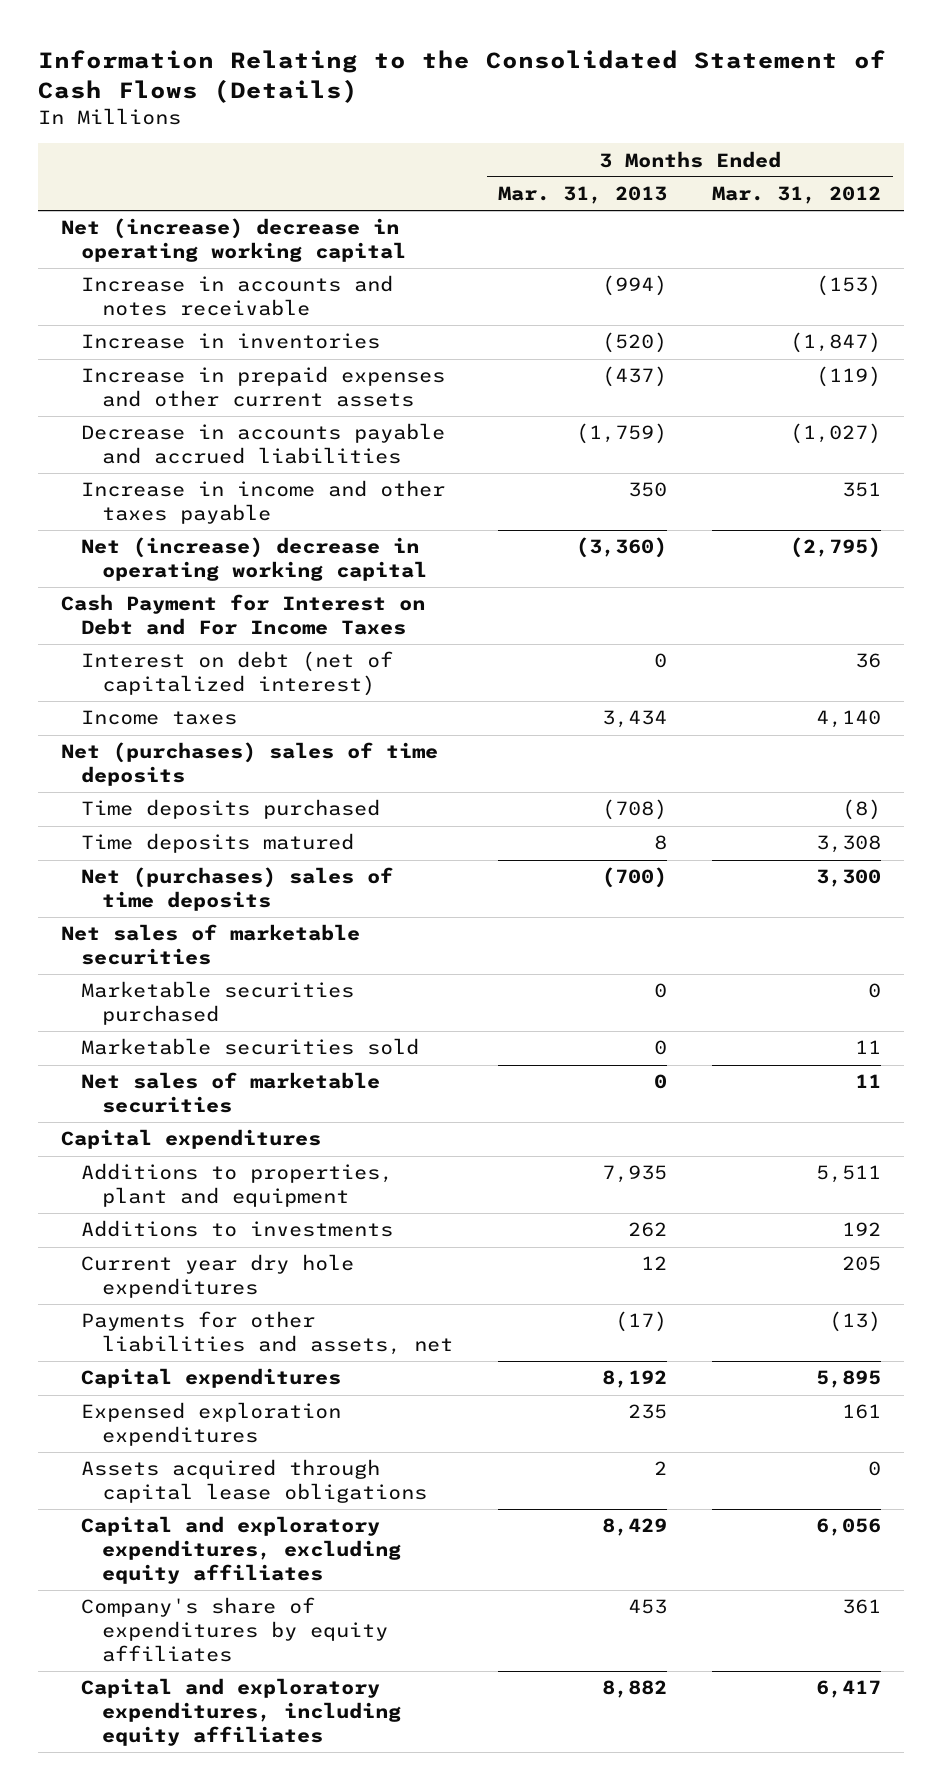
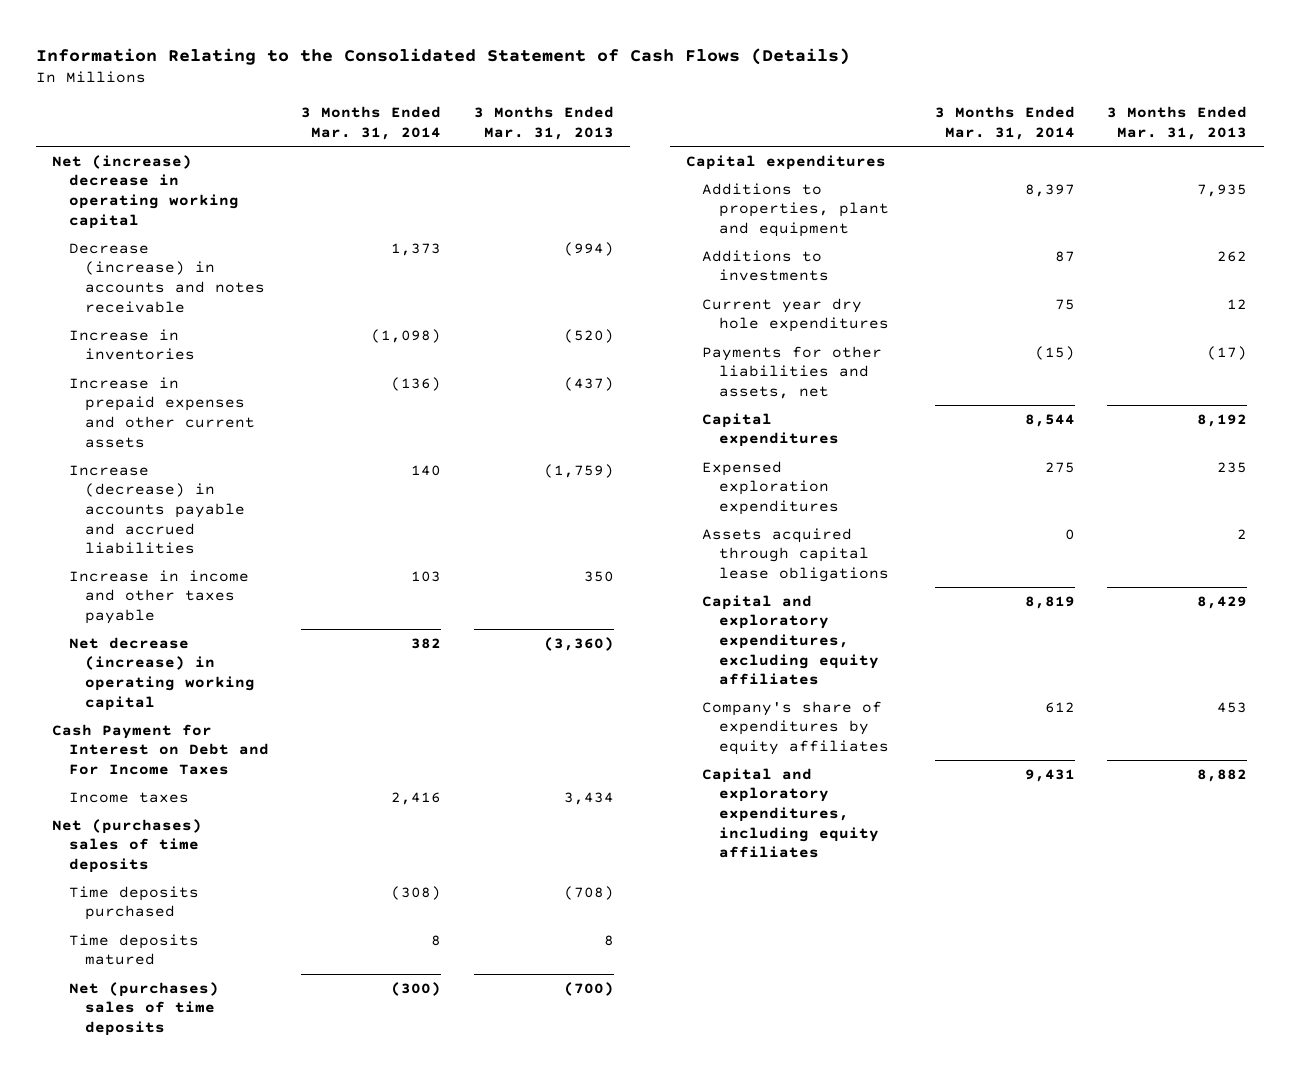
[712,186,882,205] Mar. 31, 2012 -> none
none -> [301,106,442,140] 3 Months Ended Mar. 31, 2014
[81,275,394,317] Increase in accounts and notes receivable -> [68,242,265,313] Decrease (increase) in accounts and notes receivable
[81,423,446,465] Decrease in accounts payable and accrued liabilities -> [68,464,245,555] Increase (decrease) in accounts payable and accrued liabilities
[81,537,427,582] Net (increase) decrease in operating working capital -> [68,636,255,711] Net decrease (increase) in operating working capital
[81,651,394,697] Interest on debt (net of capitalized interest) -> none
[60,924,360,966] Net sales of marketable securities -> none
[81,981,355,1026] Marketable securities purchased -> none
[81,1038,420,1056] Marketable securities sold -> none
[81,1072,381,1114] Net sales of marketable securities -> none

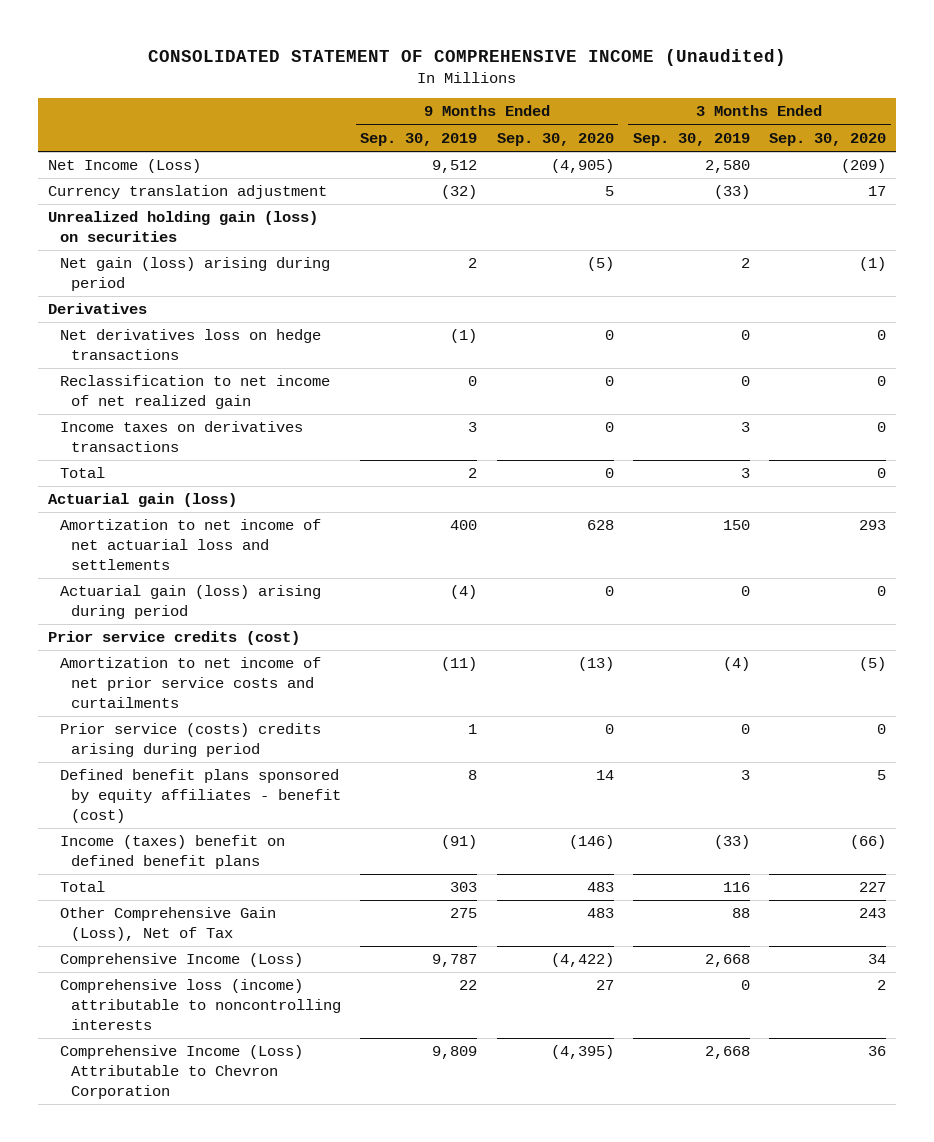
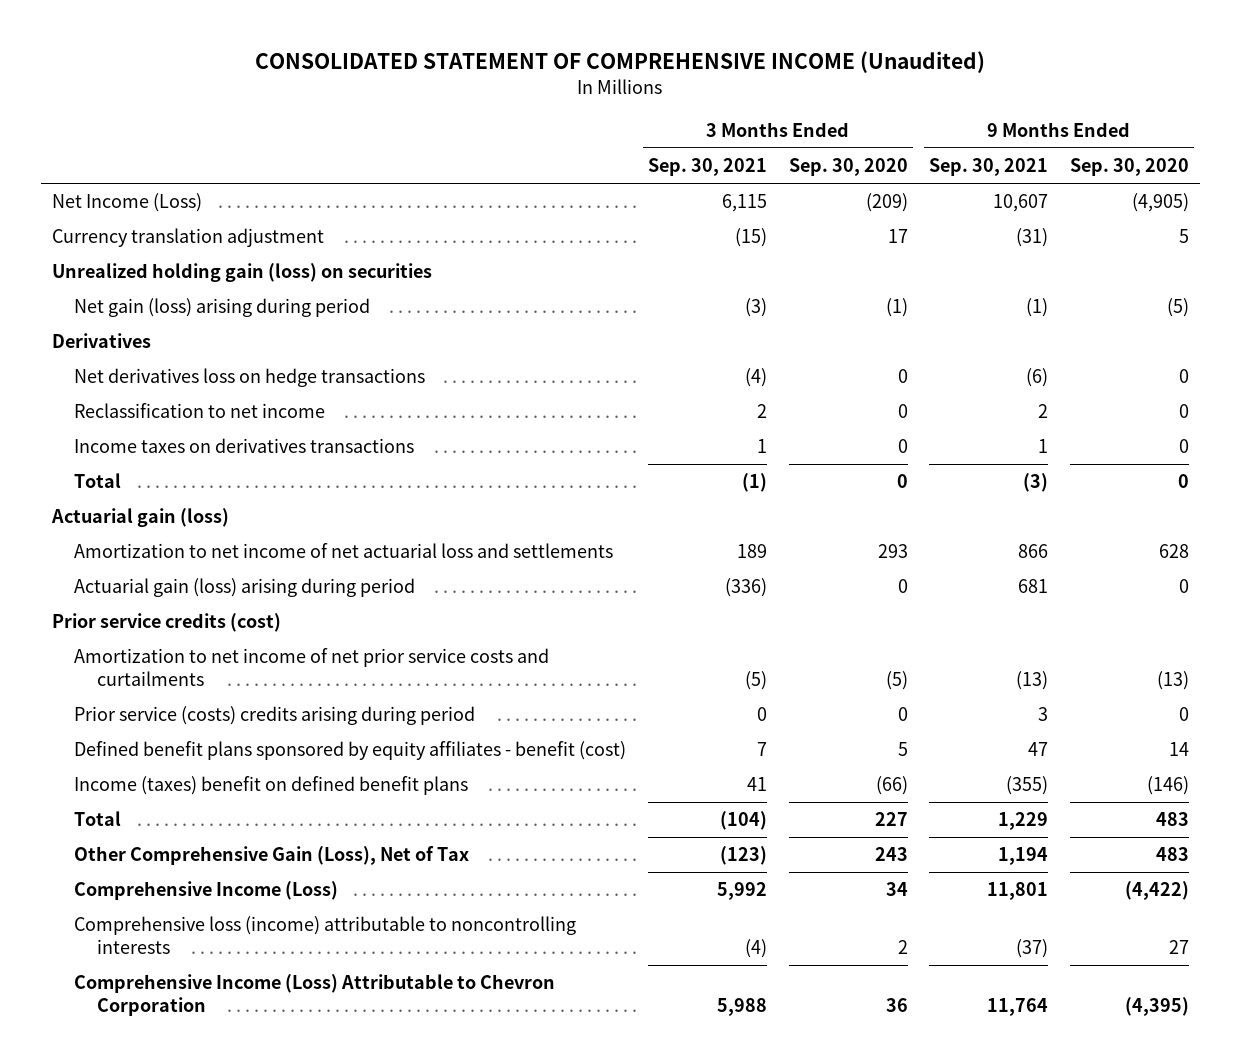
[360,132,478,146] Sep. 30, 2019 -> none
[632,132,750,146] Sep. 30, 2019 -> none
none -> [648,158,768,177] Sep. 30, 2021
none -> [929,158,1049,177] Sep. 30, 2021
[59,375,330,410] Reclassification to net income of net realized gain -> [74,403,326,419] Reclassification to net income

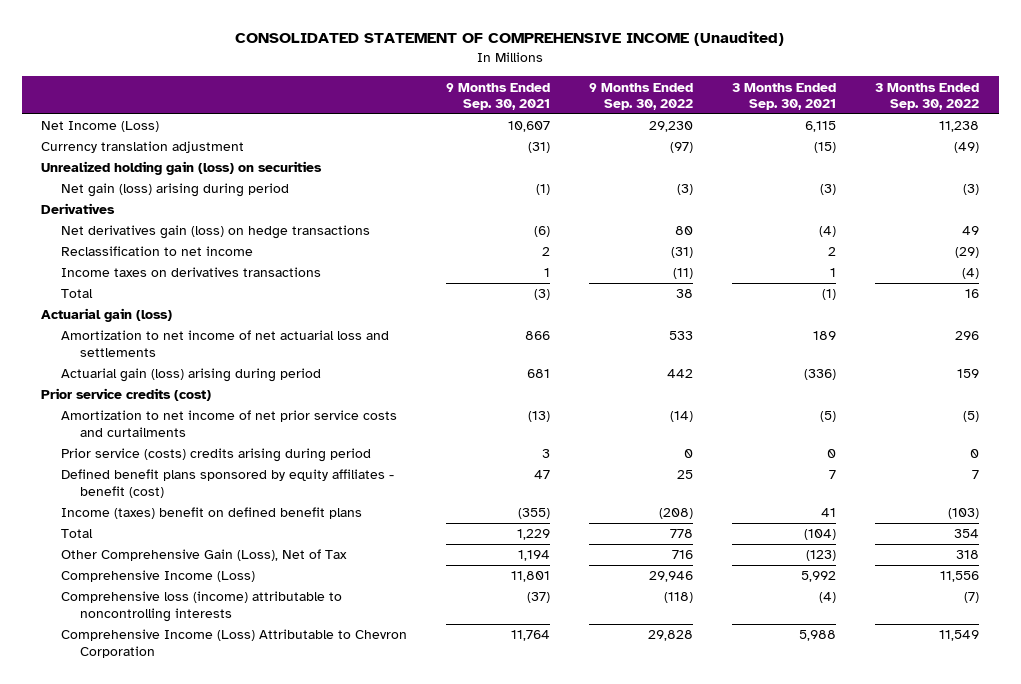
[788,158,908,177] Sep. 30, 2020 -> none
[1070,158,1190,177] Sep. 30, 2020 -> none
none -> [588,82,693,111] 9 Months Ended Sep. 30, 2022
none -> [875,82,980,111] 3 Months Ended Sep. 30, 2022
[74,368,426,388] Net derivatives loss on hedge transactions -> [60,225,370,240] Net derivatives gain (loss) on hedge transactions

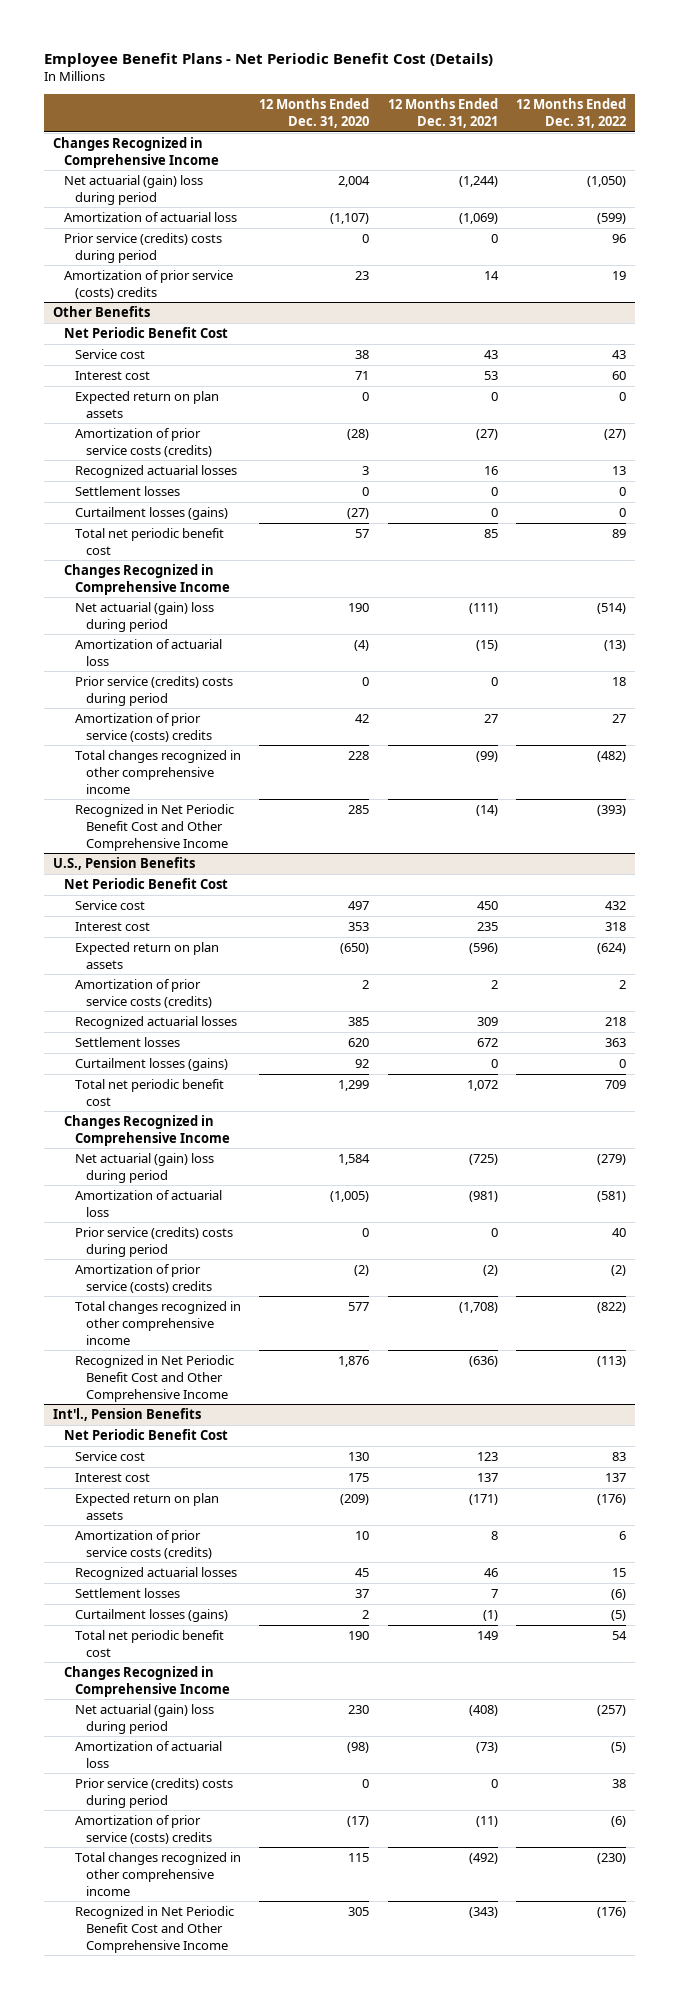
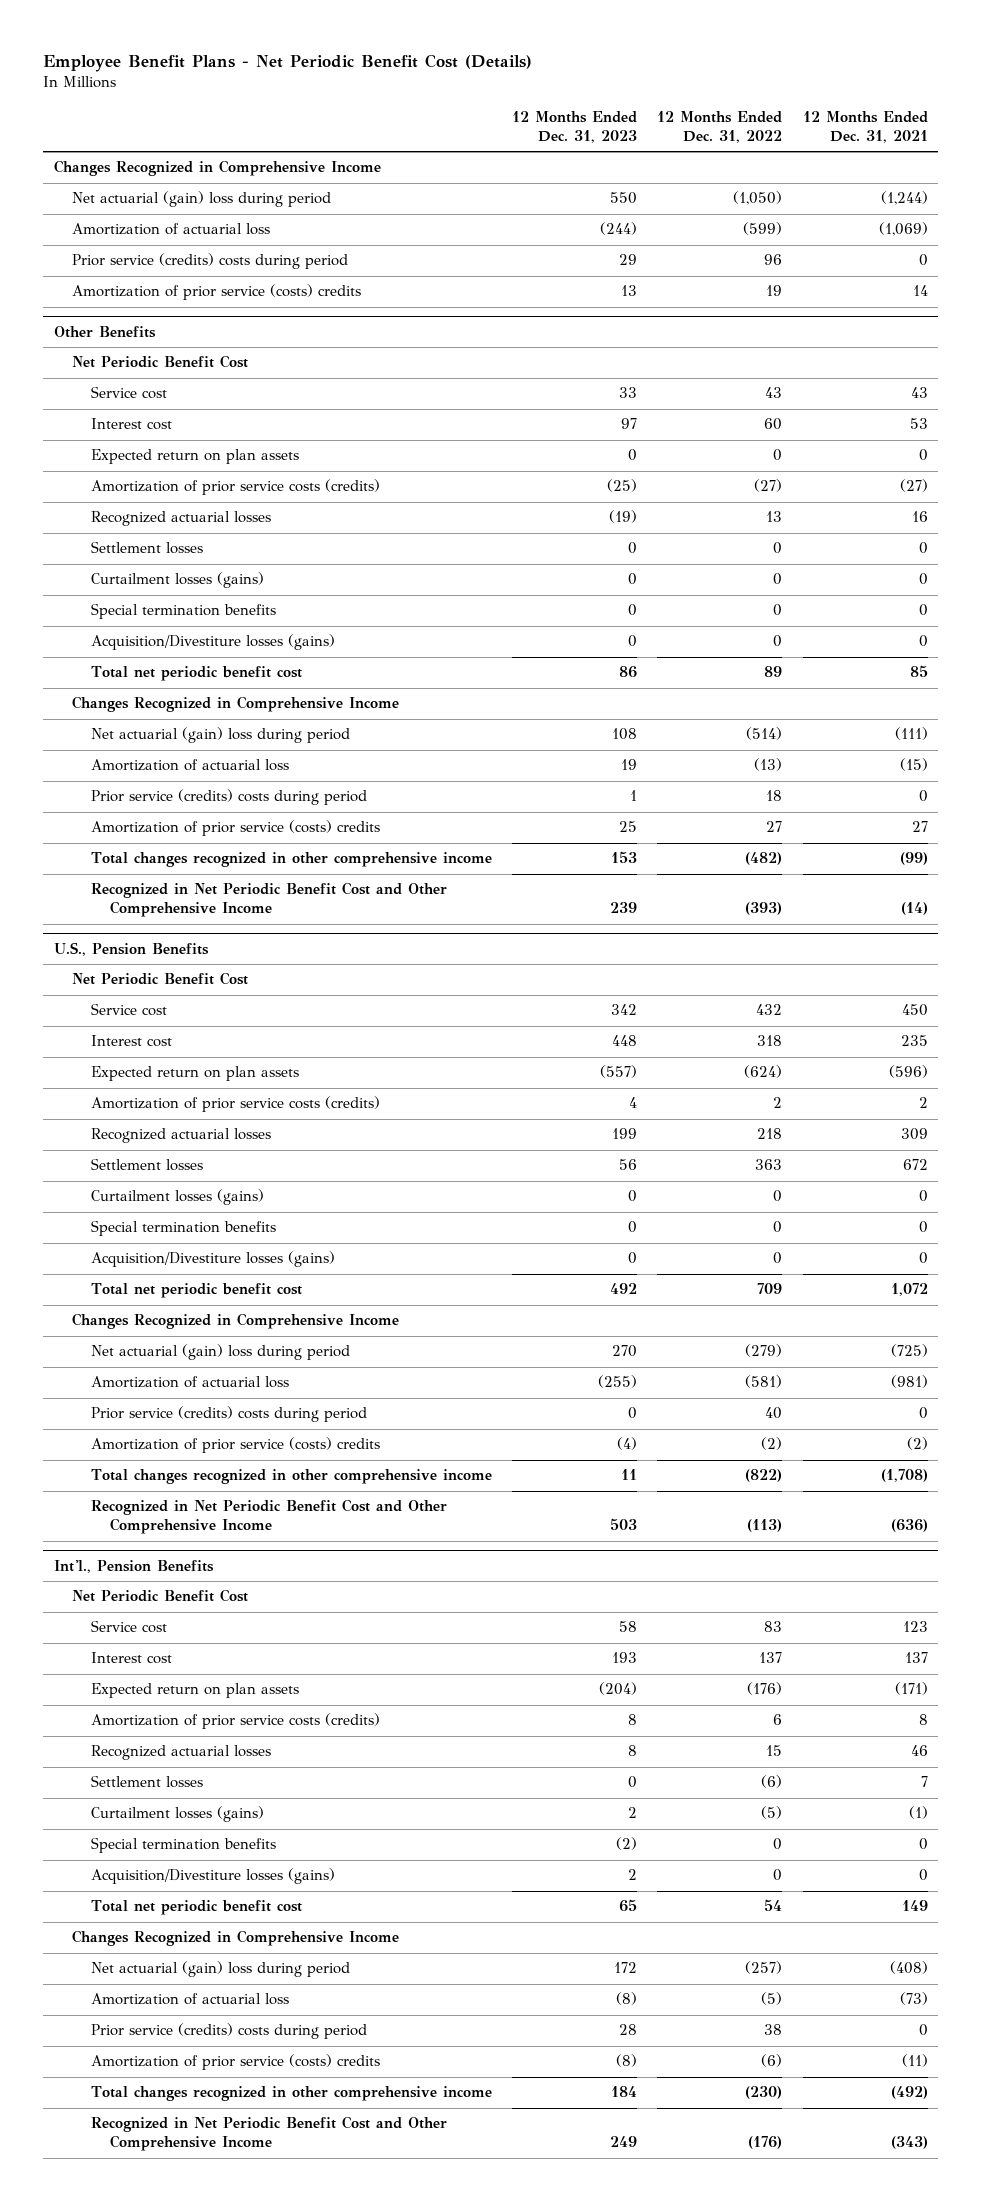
[259,98,370,129] 12 Months Ended Dec. 31, 2020 -> none
none -> [512,111,638,144] 12 Months Ended Dec. 31, 2023
none -> [90,603,276,620] Special termination benefits
none -> [90,634,335,651] Acquisition/Divestiture losses (gains)
none -> [90,1220,276,1237] Special termination benefits
none -> [90,1251,335,1268] Acquisition/Divestiture losses (gains)
none -> [90,1837,276,1854] Special termination benefits
none -> [90,1868,335,1885] Acquisition/Divestiture losses (gains)

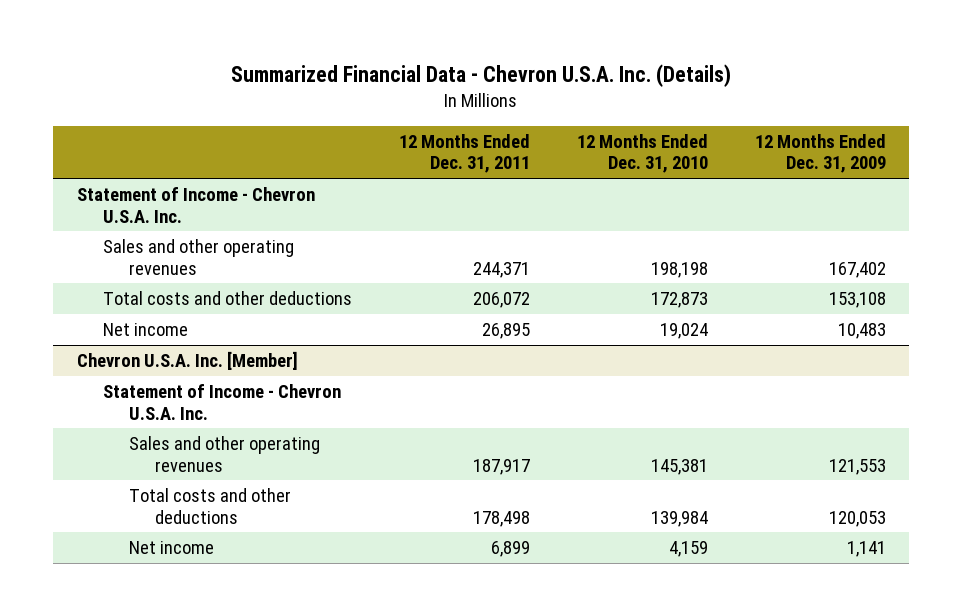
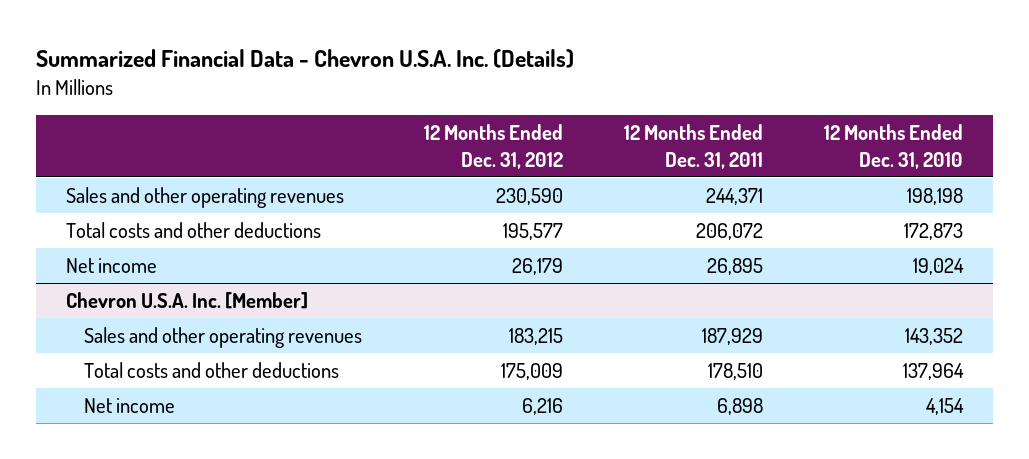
[754,133,886,174] 12 Months Ended Dec. 31, 2009 -> none
none -> [423,124,563,169] 12 Months Ended Dec. 31, 2012
[76,187,315,223] Statement of Income - Chevron U.S.A. Inc. -> none
[103,384,342,420] Statement of Income - Chevron U.S.A. Inc. -> none
[473,458,531,475] 187,917 -> [701,327,763,345] 187,929
[650,458,708,475] 145,381 -> [904,327,963,345] 143,352
[473,510,531,527] 178,498 -> [707,362,763,380] 178,510
[650,510,708,527] 139,984 -> [902,362,964,380] 137,964
[491,541,531,558] 6,899 -> [716,397,763,415] 6,898
[668,541,708,558] 4,159 -> [925,397,964,415] 4,154

